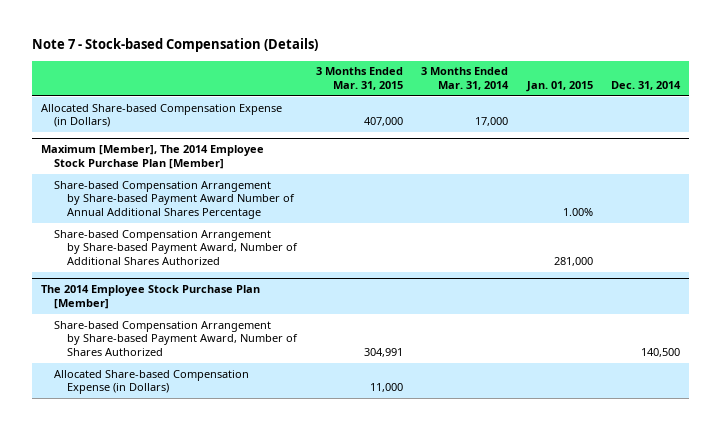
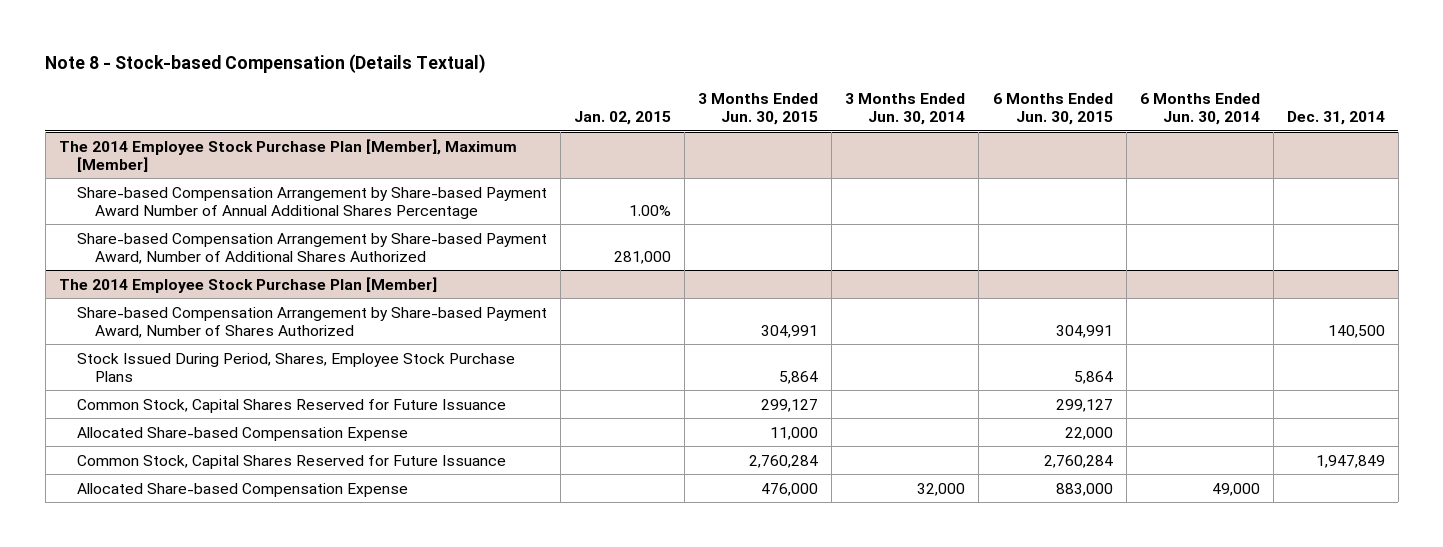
[32,38,319,53] Note 7 - Stock-based Compensation (Details) -> [45,53,487,73] Note 8 - Stock-based Compensation (Details Textual)
[315,67,403,91] 3 Months Ended Mar. 31, 2015 -> none
[421,67,510,91] 3 Months Ended Mar. 31, 2014 -> none
[525,81,593,93] Jan. 01, 2015 -> none
none -> [574,110,672,125] Jan. 02, 2015
none -> [698,92,819,125] 3 Months Ended Jun. 30, 2015
none -> [845,92,966,125] 3 Months Ended Jun. 30, 2014
none -> [992,92,1113,125] 6 Months Ended Jun. 30, 2015
none -> [1139,92,1260,125] 6 Months Ended Jun. 30, 2014
[41,103,283,128] Allocated Share-based Compensation Expense (in Dollars) -> none
[41,145,265,170] Maximum [Member], The 2014 Employee Stock Purchase Plan [Member] -> [58,138,517,172] The 2014 Employee Stock Purchase Plan [Member], Maximum [Member]
none -> [77,352,516,382] Stock Issued During Period, Shares, Employee Stock Purchase Plans
none -> [77,398,507,413] Common Stock, Capital Shares Reserved for Future Issuance
[54,369,250,395] Allocated Share-based Compensation Expense (in Dollars) -> [77,426,409,441] Allocated Share-based Compensation Expense
none -> [77,454,507,469] Common Stock, Capital Shares Reserved for Future Issuance
none -> [77,482,409,497] Allocated Share-based Compensation Expense

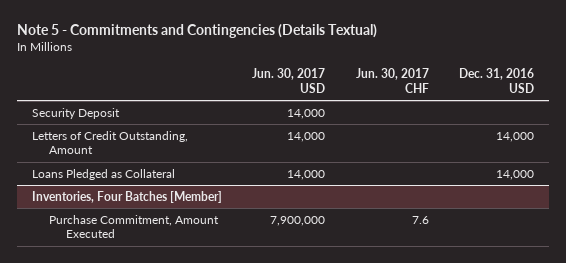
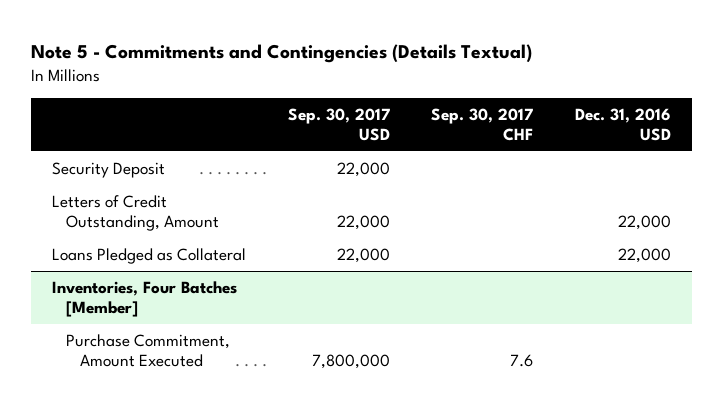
[252,68,326,93] Jun. 30, 2017 USD -> none
[355,68,429,93] Jun. 30, 2017 CHF -> none
none -> [287,108,390,142] Sep. 30, 2017 USD
none -> [431,108,534,142] Sep. 30, 2017 CHF
[495,131,534,142] 14,000 -> [618,215,672,231] 22,000
[495,169,534,180] 14,000 -> [618,248,672,264] 22,000

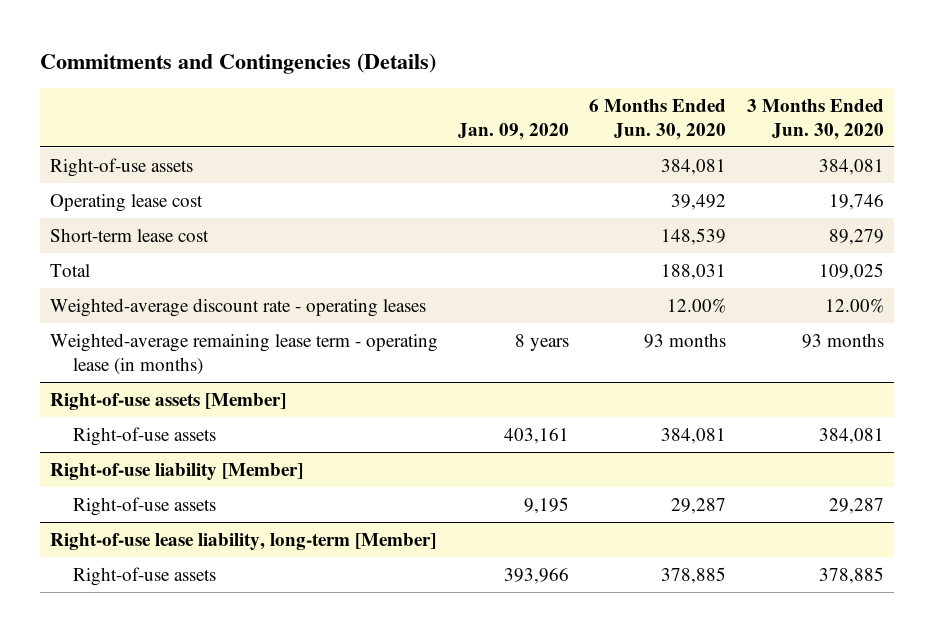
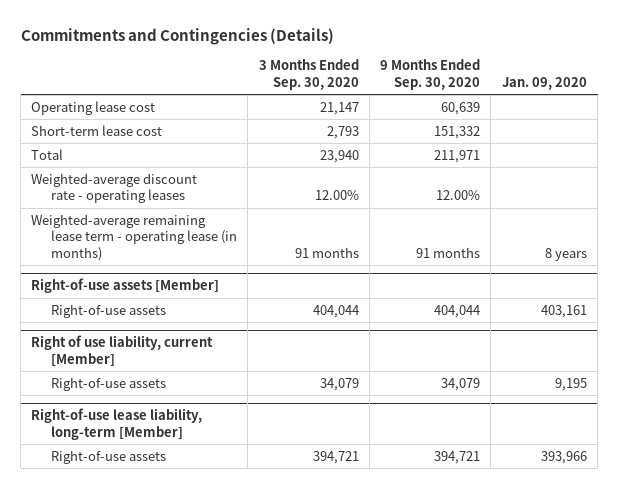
[589,98,727,140] 6 Months Ended Jun. 30, 2020 -> none
[746,98,884,140] 3 Months Ended Jun. 30, 2020 -> none
none -> [258,59,359,90] 3 Months Ended Sep. 30, 2020
none -> [380,59,481,90] 9 Months Ended Sep. 30, 2020
[49,157,193,177] Right-of-use assets -> none
[49,462,303,480] Right-of-use liability [Member] -> [31,335,214,367] Right of use liability, current [Member]

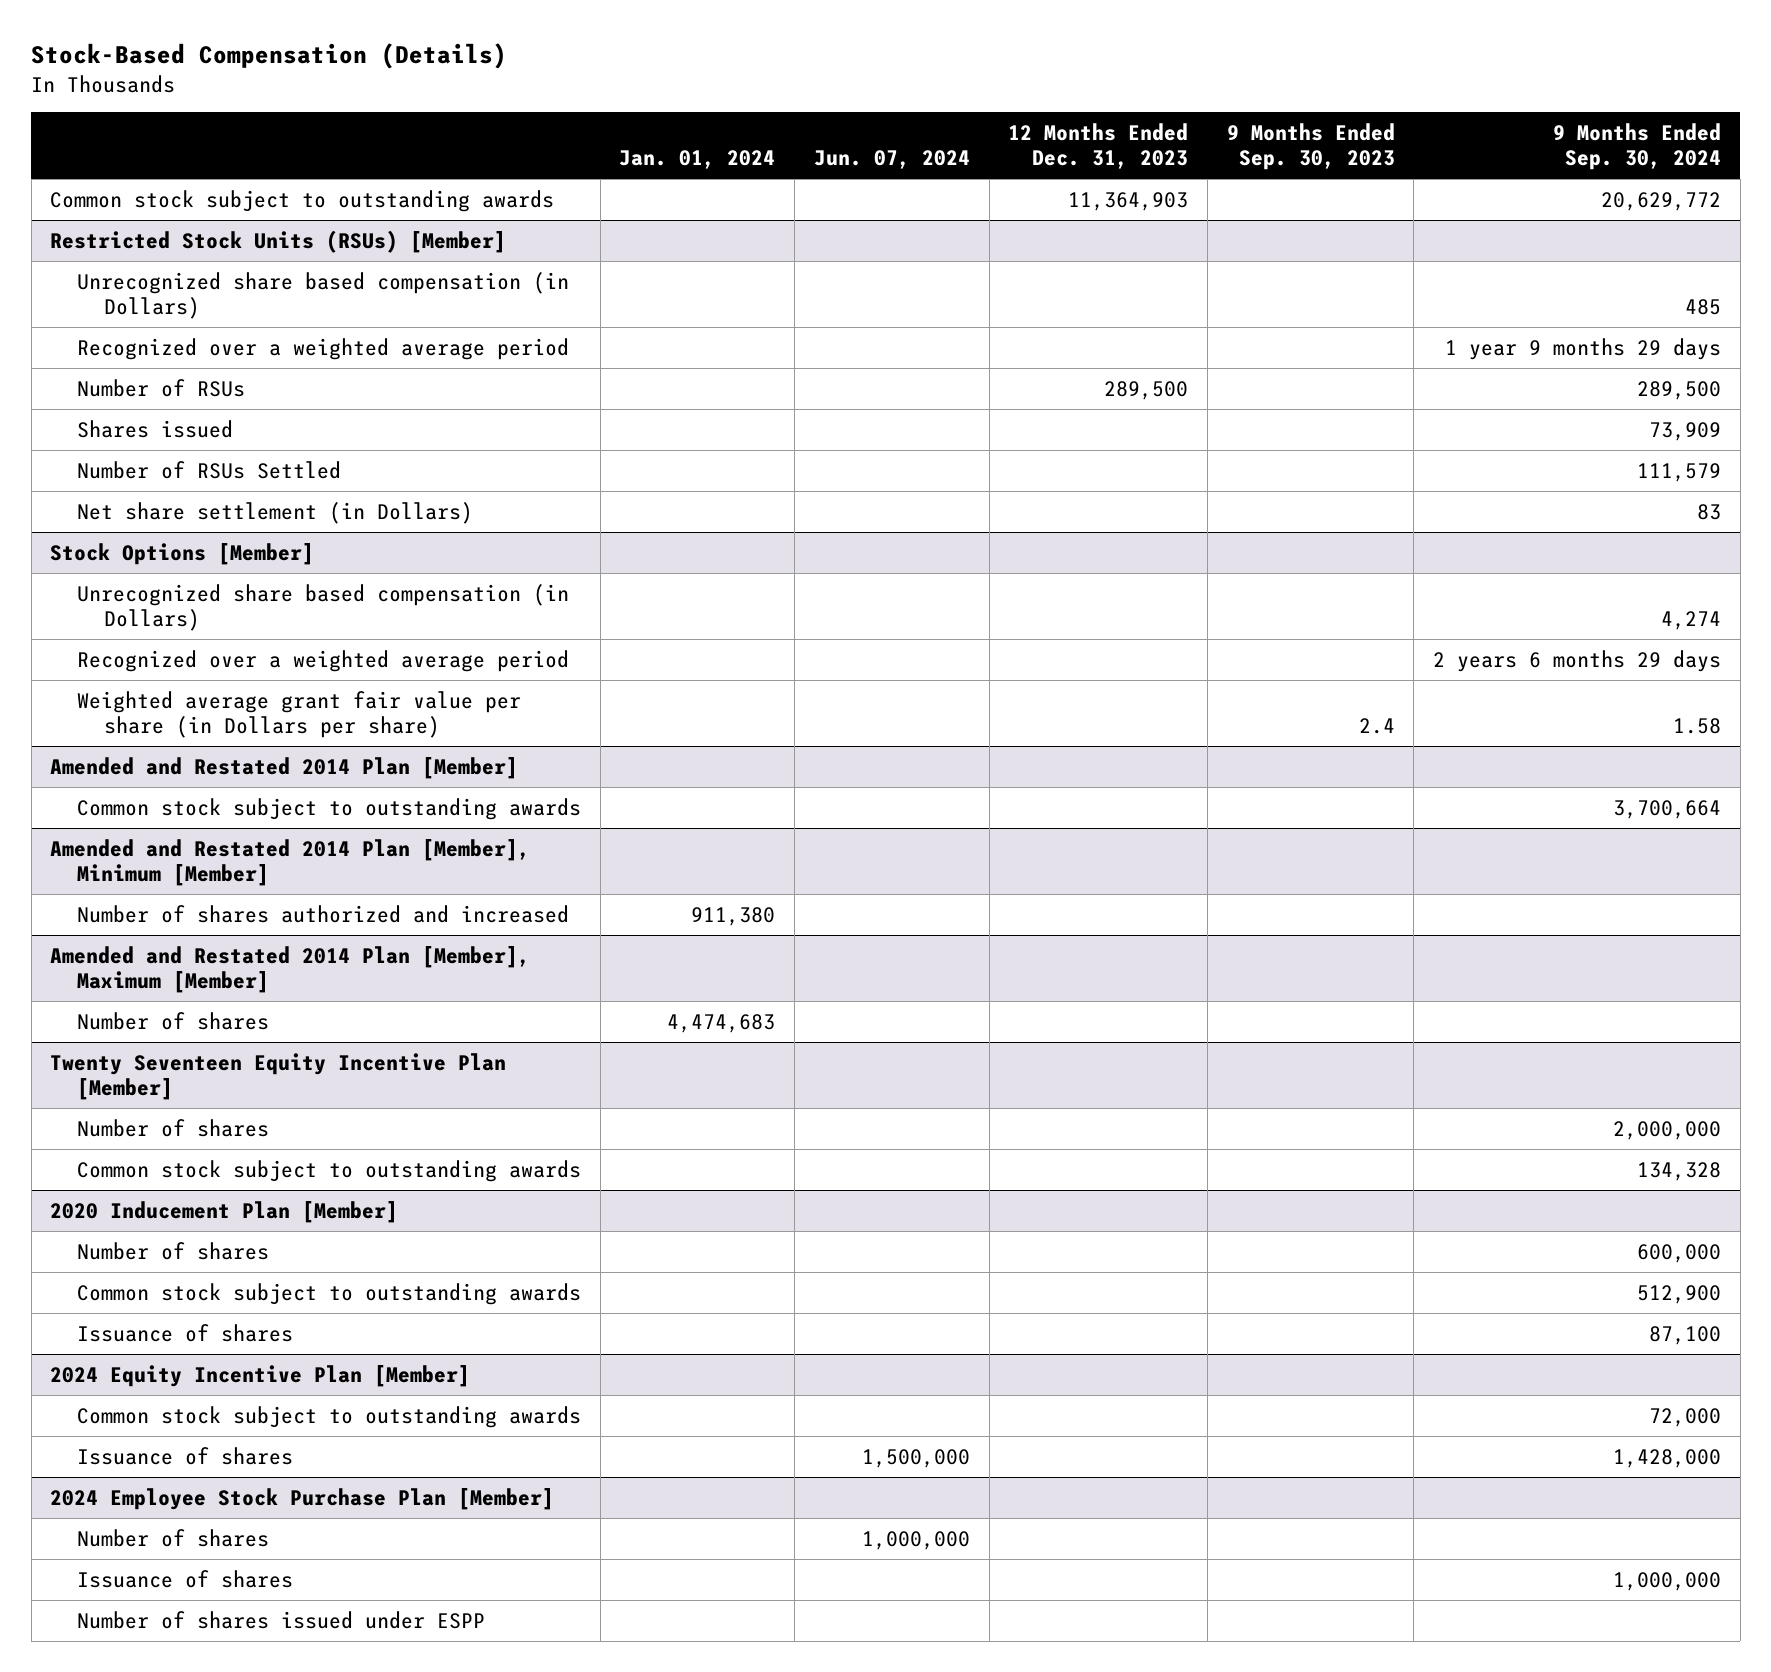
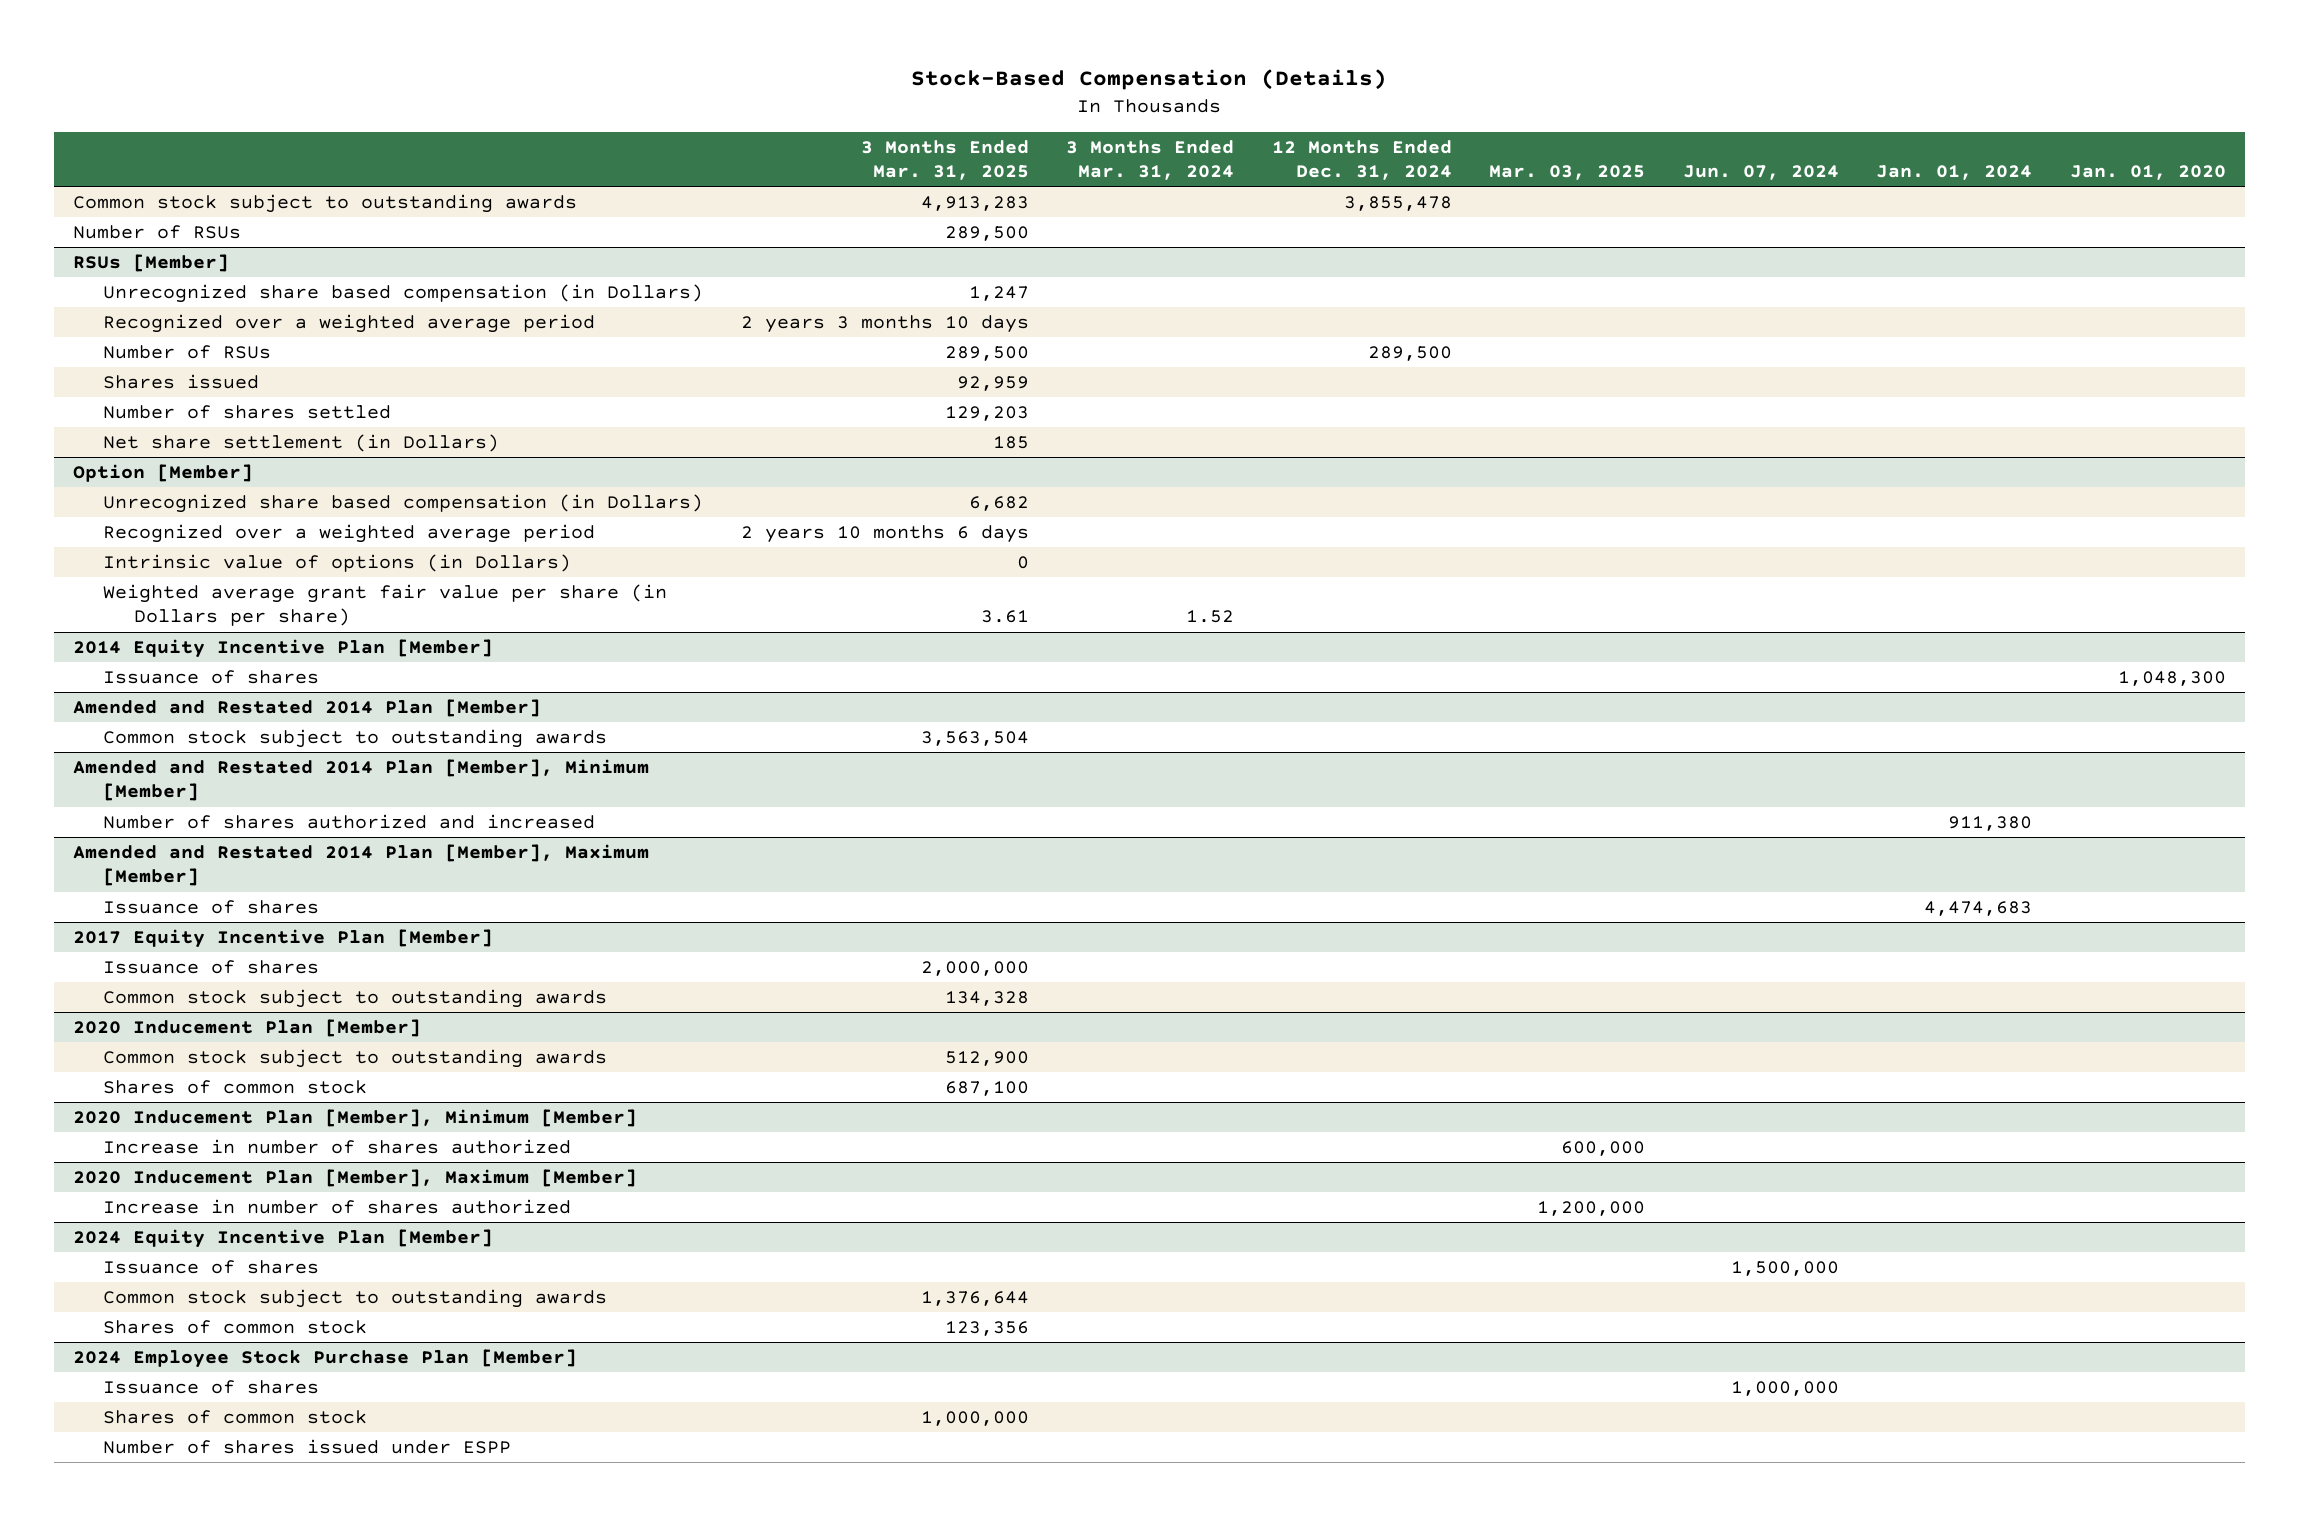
[1008,123,1189,170] 12 Months Ended Dec. 31, 2023 -> none
[1226,123,1395,171] 9 Months Ended Sep. 30, 2023 -> none
[1552,123,1721,171] 9 Months Ended Sep. 30, 2024 -> none
none -> [860,139,1029,180] 3 Months Ended Mar. 31, 2025
none -> [1066,139,1235,180] 3 Months Ended Mar. 31, 2024
none -> [1271,139,1452,180] 12 Months Ended Dec. 31, 2024
none -> [1489,164,1646,180] Mar. 03, 2025
none -> [2069,164,2226,180] Jan. 01, 2020
none -> [73,225,242,240] Number of RSUs
[50,229,507,253] Restricted Stock Units (RSUs) [Member] -> [73,254,230,273] RSUs [Member]
[77,460,342,479] Number of RSUs Settled -> [103,405,392,420] Number of shares settled
[50,542,315,565] Stock Options [Member] -> [73,464,254,483] Option [Member]
none -> [103,554,572,573] Intrinsic value of options (in Dollars)
none -> [73,639,494,659] 2014 Equity Incentive Plan [Member]
none -> [103,670,320,685] Issuance of shares
[77,1011,270,1030] Number of shares -> [103,900,320,915] Issuance of shares
[50,1052,507,1100] Twenty Seventeen Equity Incentive Plan [Member] -> [73,929,494,949] 2017 Equity Incentive Plan [Member]
[77,1118,270,1137] Number of shares -> [103,960,320,975] Issuance of shares
[77,1241,270,1260] Number of shares -> none
[77,1323,294,1342] Issuance of shares -> [103,1080,368,1095] Shares of common stock
none -> [73,1109,638,1128] 2020 Inducement Plan [Member], Minimum [Member]
none -> [103,1139,572,1155] Increase in number of shares authorized
none -> [73,1169,638,1188] 2020 Inducement Plan [Member], Maximum [Member]
none -> [103,1199,572,1215] Increase in number of shares authorized
[77,1405,582,1428] Common stock subject to outstanding awards -> [103,1289,608,1309] Common stock subject to outstanding awards
none -> [103,1320,368,1335] Shares of common stock
[77,1528,270,1547] Number of shares -> [103,1380,320,1395] Issuance of shares
[77,1569,294,1588] Issuance of shares -> [103,1410,368,1425] Shares of common stock

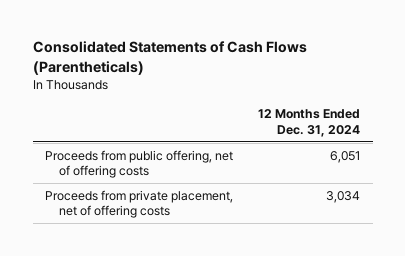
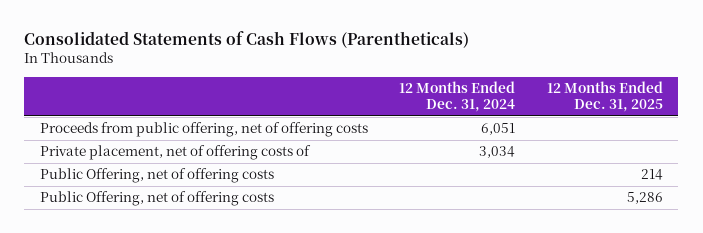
none -> [546,81,663,113] 12 Months Ended Dec. 31, 2025
[45,189,234,219] Proceeds from private placement, net of offering costs -> [40,145,312,161] Private placement, net of offering costs of
none -> [40,168,275,184] Public Offering, net of offering costs
none -> [40,191,275,207] Public Offering, net of offering costs

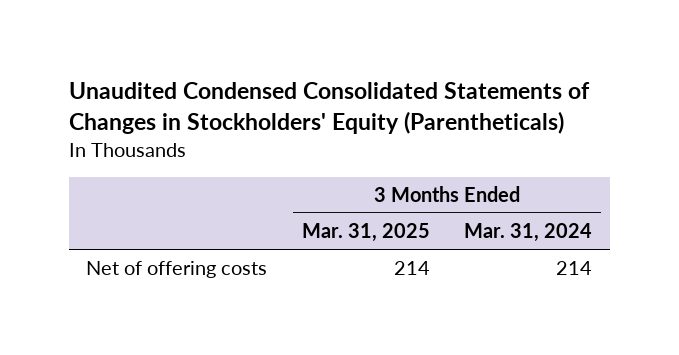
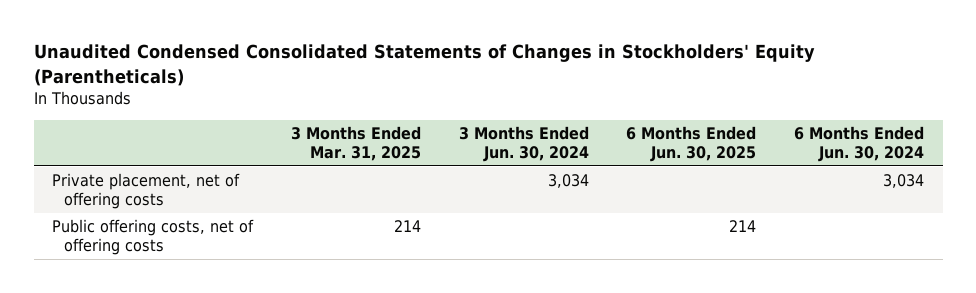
[464,223,593,243] Mar. 31, 2024 -> none
none -> [458,126,589,162] 3 Months Ended Jun. 30, 2024
none -> [626,126,757,162] 6 Months Ended Jun. 30, 2025
none -> [793,126,924,162] 6 Months Ended Jun. 30, 2024
none -> [52,173,241,210] Private placement, net of offering costs
[86,261,268,279] Net of offering costs -> [52,219,255,256] Public offering costs, net of offering costs

